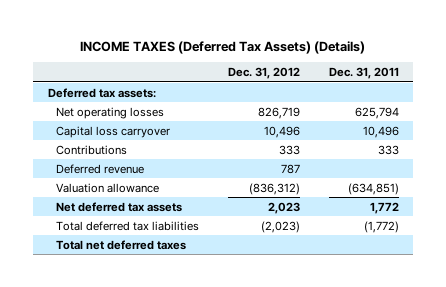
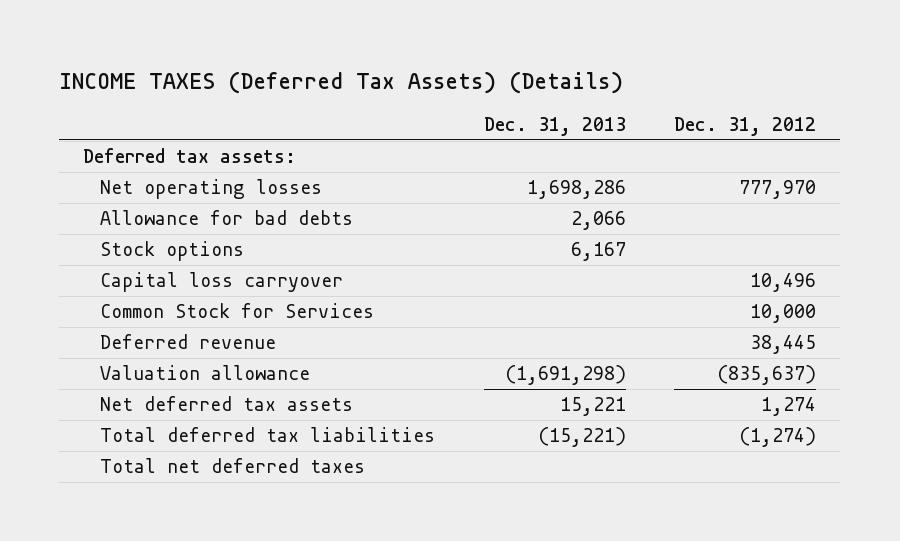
[328,67,399,80] Dec. 31, 2011 -> none
none -> [483,116,626,136] Dec. 31, 2013
[257,106,300,119] 826,719 -> [739,180,817,200] 777,970
none -> [100,210,354,226] Allowance for bad debts
none -> [100,241,245,262] Stock options
[55,144,127,155] Contributions -> none
none -> [100,303,375,319] Common Stock for Services
[280,163,300,174] 787 -> [750,335,817,355] 38,445
[248,182,300,195] (836,312) -> [717,365,817,386] (835,637)
[267,201,300,214] 2,023 -> [761,397,817,417] 1,274
[260,220,300,233] (2,023) -> [739,427,817,448] (1,274)

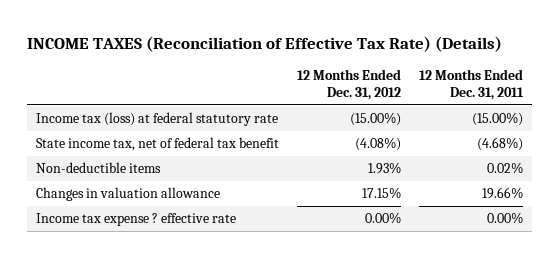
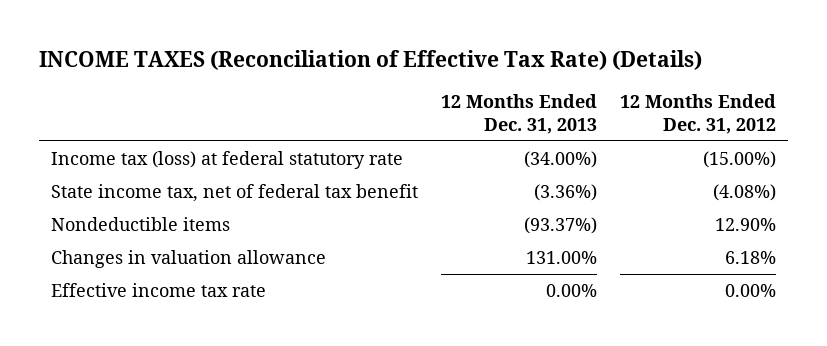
[418,69,524,100] 12 Months Ended Dec. 31, 2011 -> none
none -> [440,94,597,134] 12 Months Ended Dec. 31, 2013
[35,162,161,174] Non-deductible items -> [50,216,230,231] Nondeductible items
[367,162,401,175] 1.93% -> [715,217,777,231] 12.90%
[361,187,401,200] 17.15% -> [725,250,777,264] 6.18%
[35,213,236,227] Income tax expense ? effective rate -> [50,282,266,297] Effective income tax rate

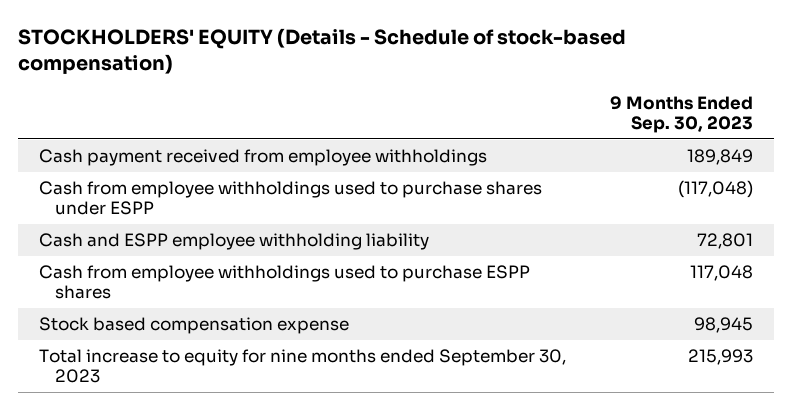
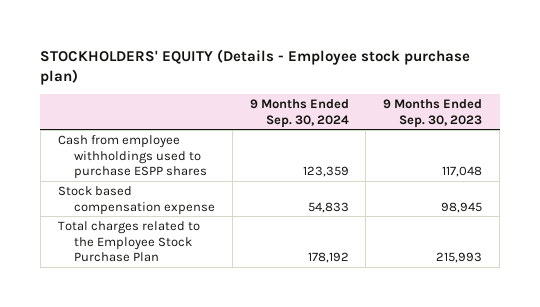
[17,27,626,75] STOCKHOLDERS' EQUITY (Details - Schedule of stock-based compensation) -> [40,48,471,86] STOCKHOLDERS' EQUITY (Details - Employee stock purchase plan)
none -> [249,99,349,128] 9 Months Ended Sep. 30, 2024
[39,149,488,167] Cash payment received from employee withholdings -> none
[39,181,543,216] Cash from employee withholdings used to purchase shares under ESPP -> none
[39,233,430,251] Cash and ESPP employee withholding liability -> none
[39,349,567,384] Total increase to equity for nine months ended September 30, 2023 -> [57,220,200,263] Total charges related to the Employee Stock Purchase Plan

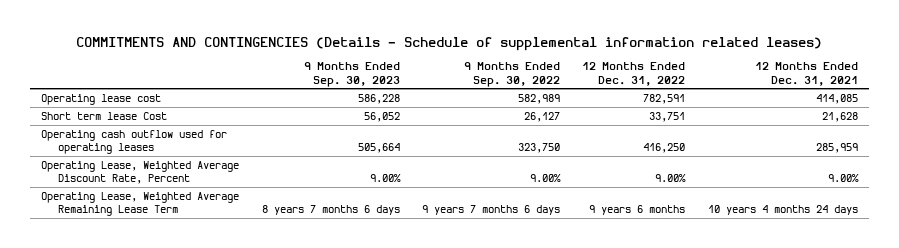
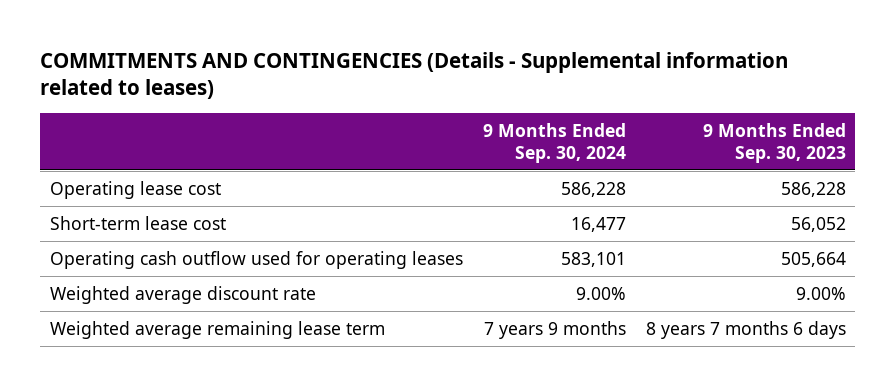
[76,36,823,51] COMMITMENTS AND CONTINGENCIES (Details - Schedule of supplemental information related leases) -> [40,51,789,100] COMMITMENTS AND CONTINGENCIES (Details - Supplemental information related to leases)
[463,62,560,87] 9 Months Ended Sep. 30, 2022 -> none
[582,62,686,86] 12 Months Ended Dec. 31, 2022 -> none
[754,62,858,86] 12 Months Ended Dec. 31, 2021 -> none
none -> [482,122,626,163] 9 Months Ended Sep. 30, 2024
[41,111,168,120] Short term lease Cost -> [50,215,227,230] Short-term lease cost
[41,160,240,185] Operating Lease, Weighted Average Discount Rate, Percent -> [50,285,317,304] Weighted average discount rate
[41,191,240,217] Operating Lease, Weighted Average Remaining Lease Term -> [50,320,386,339] Weighted average remaining lease term

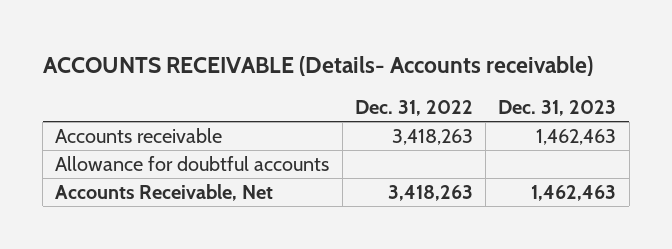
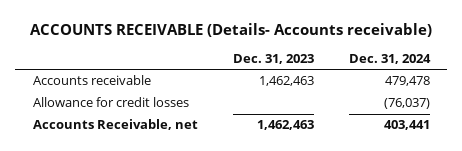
[354,100,473,117] Dec. 31, 2022 -> none
none -> [348,53,431,64] Dec. 31, 2024
[55,156,330,172] Allowance for doubtful accounts -> [32,97,189,108] Allowance for credit losses
[55,184,274,202] Accounts Receivable, Net -> [32,119,198,131] Accounts Receivable, net

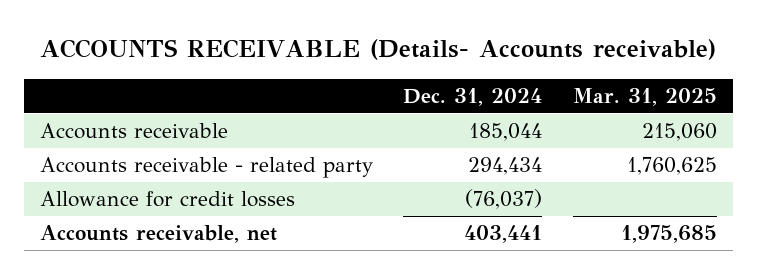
[232,53,314,64] Dec. 31, 2023 -> none
none -> [573,87,718,106] Mar. 31, 2025
[384,76,430,87] 479,478 -> [469,123,543,142] 185,044
none -> [39,157,373,179] Accounts receivable - related party
[32,119,198,131] Accounts Receivable, net -> [39,225,277,244] Accounts receivable, net

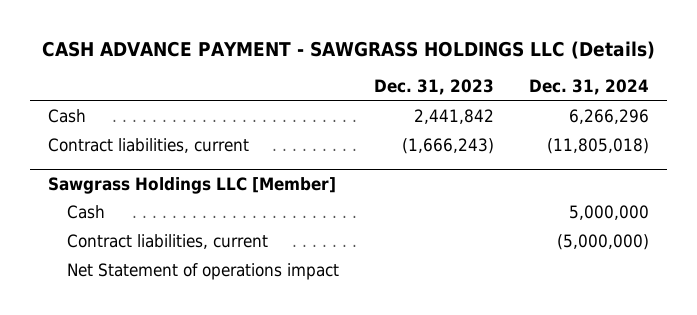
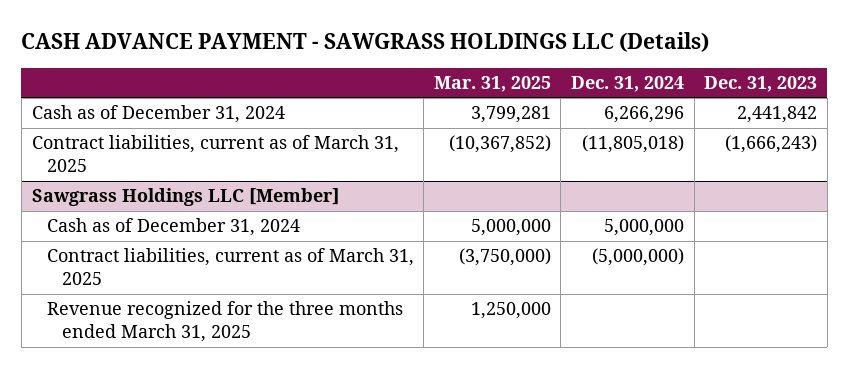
none -> [433,75,551,92] Mar. 31, 2025
[47,109,86,124] Cash -> [31,105,285,124] Cash as of December 31, 2024
[47,138,249,154] Contract liabilities, current -> [31,135,399,173] Contract liabilities, current as of March 31, 2025
[67,205,106,220] Cash -> [46,218,300,237] Cash as of December 31, 2024
[67,234,269,250] Contract liabilities, current -> [46,248,414,286] Contract liabilities, current as of March 31, 2025
[67,263,340,281] Net Statement of operations impact -> [46,301,403,343] Revenue recognized for the three months ended March 31, 2025

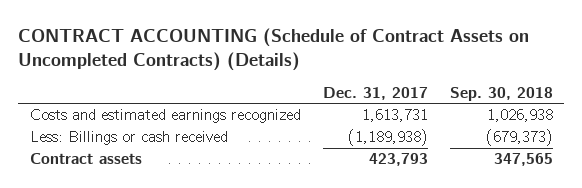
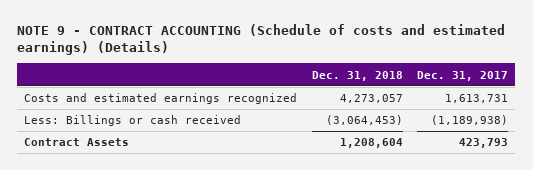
[18,28,530,72] CONTRACT ACCOUNTING (Schedule of Contract Assets on Uncompleted Contracts) (Details) -> [17,23,506,56] NOTE 9 - CONTRACT ACCOUNTING (Schedule of costs and estimated earnings) (Details)
[449,86,553,101] Sep. 30, 2018 -> none
none -> [311,70,403,81] Dec. 31, 2018
[29,153,142,165] Contract assets -> [24,138,130,147] Contract Assets

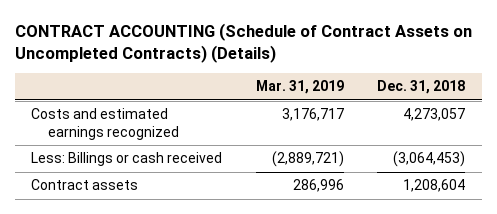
[17,23,506,56] NOTE 9 - CONTRACT ACCOUNTING (Schedule of costs and estimated earnings) (Details) -> [14,22,472,63] CONTRACT ACCOUNTING (Schedule of Contract Assets on Uncompleted Contracts) (Details)
[417,70,509,81] Dec. 31, 2017 -> none
none -> [255,80,344,95] Mar. 31, 2019
[24,138,130,147] Contract Assets -> [31,179,139,191] Contract assets

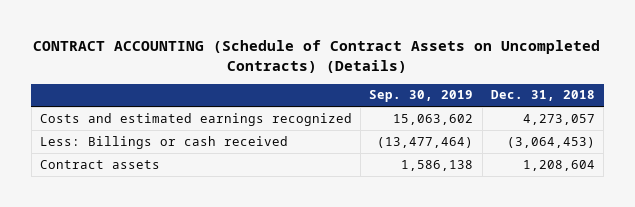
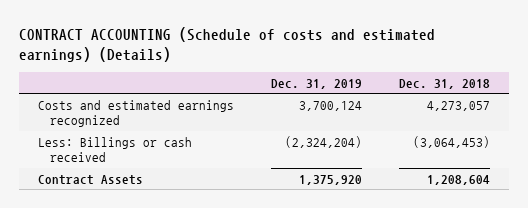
[33,40,601,73] CONTRACT ACCOUNTING (Schedule of Contract Assets on Uncompleted Contracts) (Details) -> [19,27,436,62] CONTRACT ACCOUNTING (Schedule of costs and estimated earnings) (Details)
[369,90,474,103] Sep. 30, 2019 -> none
none -> [270,78,362,89] Dec. 31, 2019
[40,159,161,169] Contract assets -> [37,174,143,185] Contract Assets

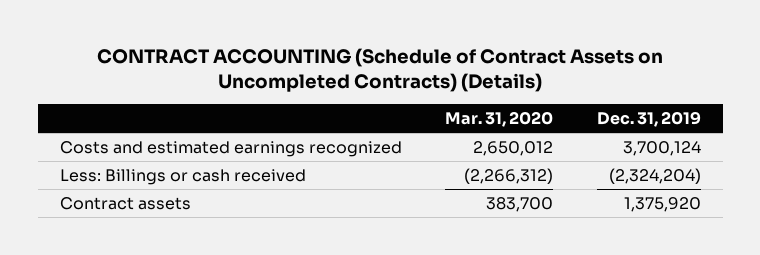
[19,27,436,62] CONTRACT ACCOUNTING (Schedule of costs and estimated earnings) (Details) -> [97,47,664,92] CONTRACT ACCOUNTING (Schedule of Contract Assets on Uncompleted Contracts) (Details)
[399,78,491,89] Dec. 31, 2018 -> none
none -> [445,111,554,128] Mar. 31, 2020
[37,174,143,185] Contract Assets -> [59,196,191,210] Contract assets

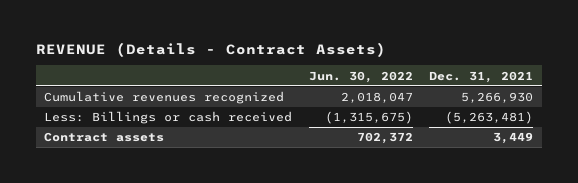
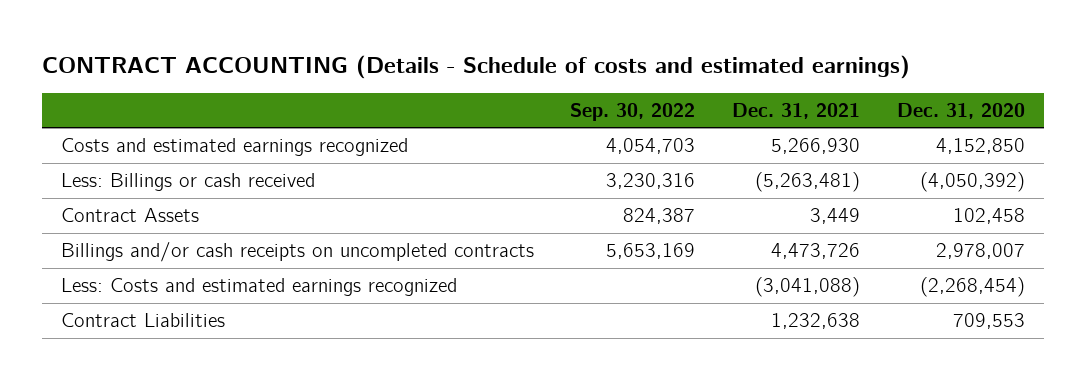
[35,41,386,57] REVENUE (Details - Contract Assets) -> [42,54,911,79] CONTRACT ACCOUNTING (Details - Schedule of costs and estimated earnings)
[308,70,413,83] Jun. 30, 2022 -> none
none -> [570,102,696,121] Sep. 30, 2022
none -> [897,102,1026,119] Dec. 31, 2020
[44,91,285,105] Cumulative revenues recognized -> [60,138,408,157] Costs and estimated earnings recognized
[44,132,165,143] Contract assets -> [60,208,199,223] Contract Assets
none -> [60,242,534,263] Billings and/or cash receipts on uncompleted contracts
none -> [60,278,457,297] Less: Costs and estimated earnings recognized
none -> [60,313,225,328] Contract Liabilities

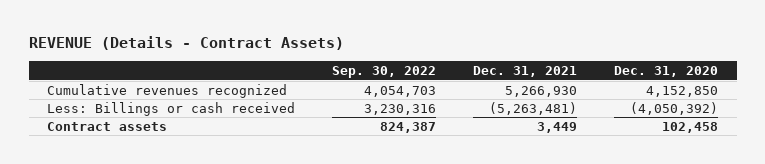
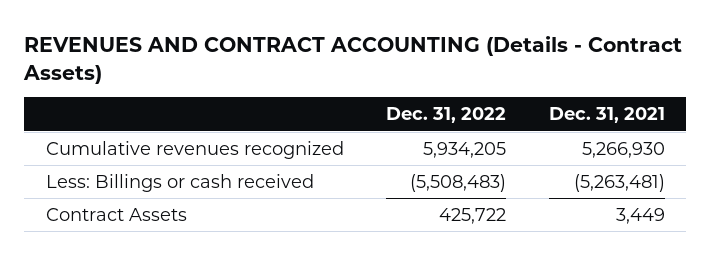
[28,36,344,51] REVENUE (Details - Contract Assets) -> [23,36,683,84] REVENUES AND CONTRACT ACCOUNTING (Details - Contract Assets)
[332,66,437,79] Sep. 30, 2022 -> none
[614,66,719,78] Dec. 31, 2020 -> none
none -> [386,107,507,124] Dec. 31, 2022
[47,121,168,131] Contract assets -> [45,207,187,221] Contract Assets

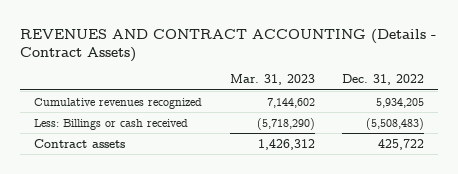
[548,107,665,124] Dec. 31, 2021 -> none
none -> [229,74,315,86] Mar. 31, 2023
[45,207,187,221] Contract Assets -> [34,138,126,148] Contract assets

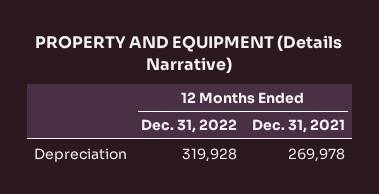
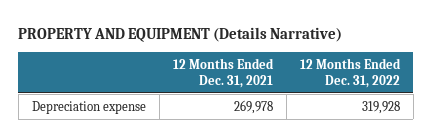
[33,147,127,162] Depreciation -> [31,101,146,115] Depreciation expense

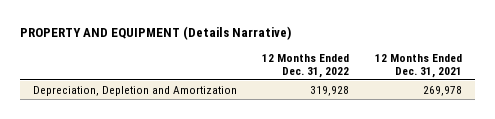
[31,101,146,115] Depreciation expense -> [32,85,237,96] Depreciation, Depletion and Amortization

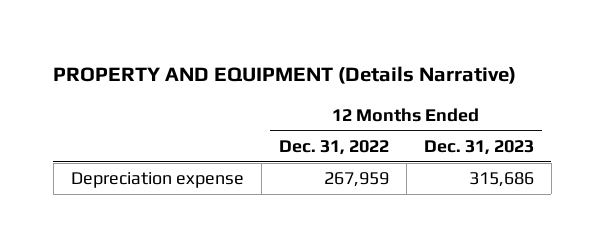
[375,53,463,78] 12 Months Ended Dec. 31, 2021 -> none
none -> [423,139,534,155] Dec. 31, 2023
[32,85,237,96] Depreciation, Depletion and Amortization -> [70,172,244,189] Depreciation expense
[310,85,350,96] 319,928 -> [323,172,389,188] 267,959

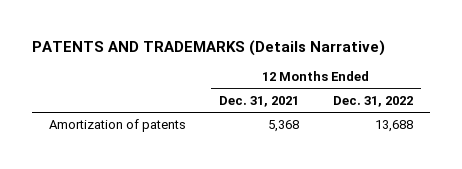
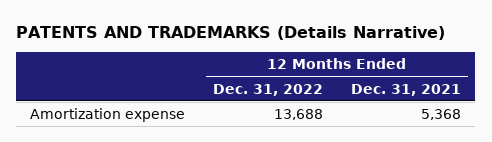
[48,119,186,133] Amortization of patents -> [30,108,186,123] Amortization expense

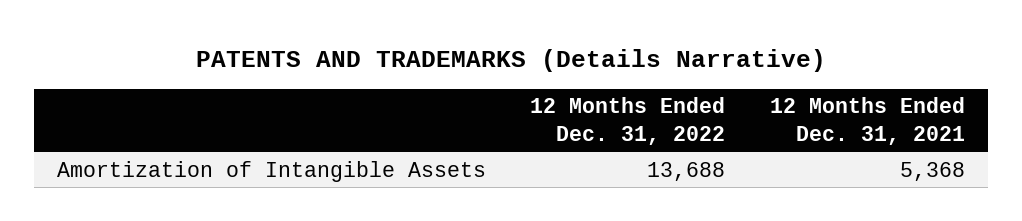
[30,108,186,123] Amortization expense -> [56,160,486,182] Amortization of Intangible Assets

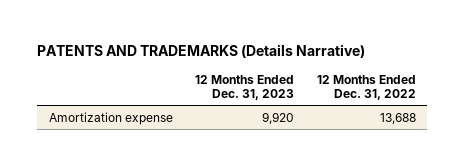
[770,97,966,145] 12 Months Ended Dec. 31, 2021 -> none
none -> [195,74,295,101] 12 Months Ended Dec. 31, 2023
[56,160,486,182] Amortization of Intangible Assets -> [48,111,173,125] Amortization expense

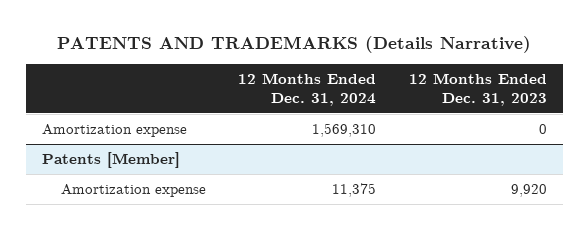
[316,74,416,101] 12 Months Ended Dec. 31, 2022 -> none
none -> [238,72,377,107] 12 Months Ended Dec. 31, 2024
none -> [41,123,187,137] Amortization expense
none -> [41,151,180,168] Patents [Member]

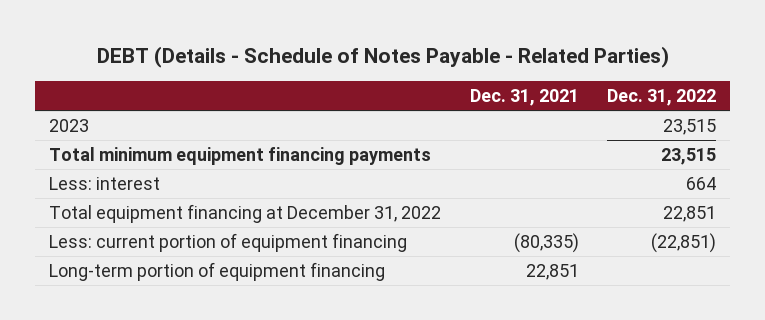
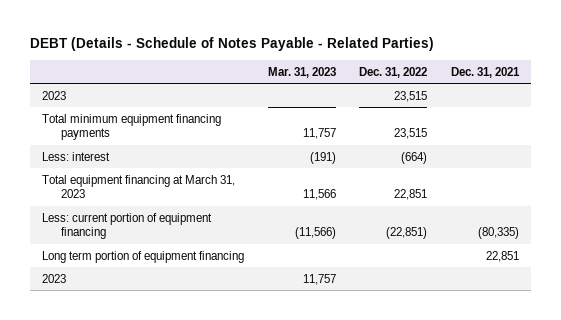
none -> [267,66,336,78] Mar. 31, 2023
[686,176,717,190] 664 -> [401,151,428,164] (664)
[49,203,442,223] Total equipment financing at December 31, 2022 -> [41,174,235,199] Total equipment financing at March 31, 2023
[49,261,386,281] Long-term portion of equipment financing -> [41,250,244,263] Long term portion of equipment financing
none -> [41,273,66,283] 2023

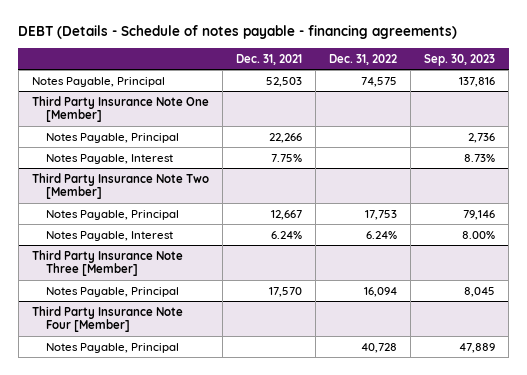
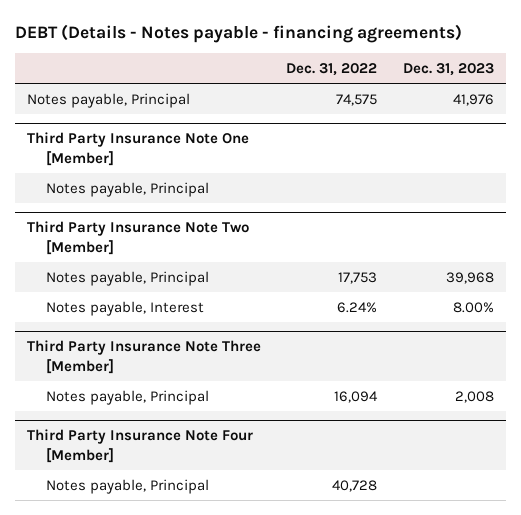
[18,25,458,40] DEBT (Details - Schedule of notes payable - financing agreements) -> [14,24,462,44] DEBT (Details - Notes payable - financing agreements)
[235,53,302,65] Dec. 31, 2021 -> none
[424,53,496,66] Sep. 30, 2023 -> none
none -> [402,62,494,76] Dec. 31, 2023
[31,76,165,87] Notes Payable, Principal -> [27,92,191,108] Notes payable, Principal
[45,153,173,164] Notes Payable, Interest -> none
[45,132,179,143] Notes Payable, Principal -> [45,181,209,197] Notes payable, Principal
[45,209,179,220] Notes Payable, Principal -> [45,270,209,286] Notes payable, Principal
[45,230,173,241] Notes Payable, Interest -> [45,300,204,316] Notes payable, Interest
[45,286,179,297] Notes Payable, Principal -> [45,389,209,405] Notes payable, Principal
[45,342,179,353] Notes Payable, Principal -> [45,478,209,494] Notes payable, Principal

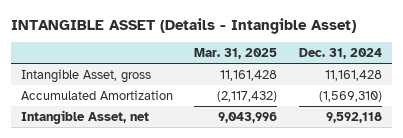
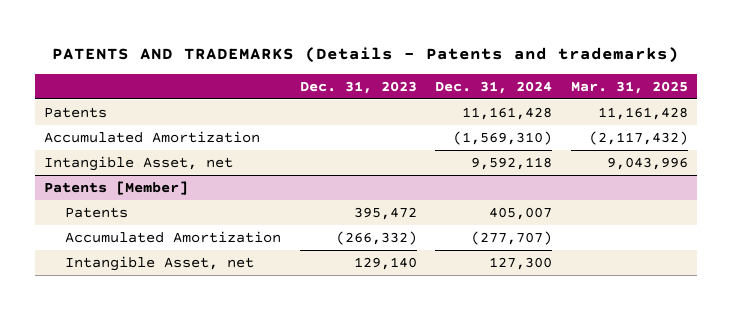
[10,18,356,35] INTANGIBLE ASSET (Details - Intangible Asset) -> [52,46,680,63] PATENTS AND TRADEMARKS (Details - Patents and trademarks)
none -> [299,80,417,94] Dec. 31, 2023
[21,68,152,83] Intangible Asset, gross -> [44,106,108,118] Patents
none -> [44,180,189,195] Patents [Member]
none -> [65,206,129,218] Patents
none -> [65,230,282,243] Accumulated Amortization
none -> [65,255,255,271] Intangible Asset, net

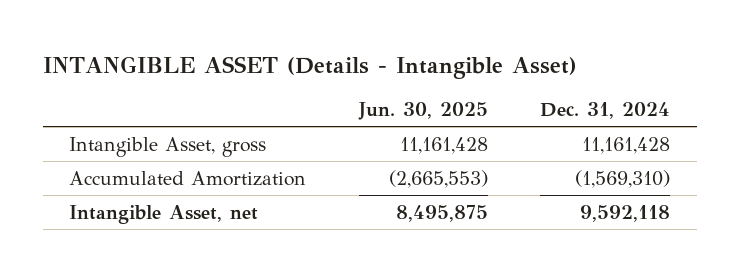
[52,46,680,63] PATENTS AND TRADEMARKS (Details - Patents and trademarks) -> [42,56,577,80] INTANGIBLE ASSET (Details - Intangible Asset)
[299,80,417,94] Dec. 31, 2023 -> none
[571,80,689,94] Mar. 31, 2025 -> none
none -> [357,102,488,121] Jun. 30, 2025
[44,106,108,118] Patents -> [68,136,266,157] Intangible Asset, gross
[44,180,189,195] Patents [Member] -> none
[65,206,129,218] Patents -> none
[65,230,282,243] Accumulated Amortization -> none
[65,255,255,271] Intangible Asset, net -> none

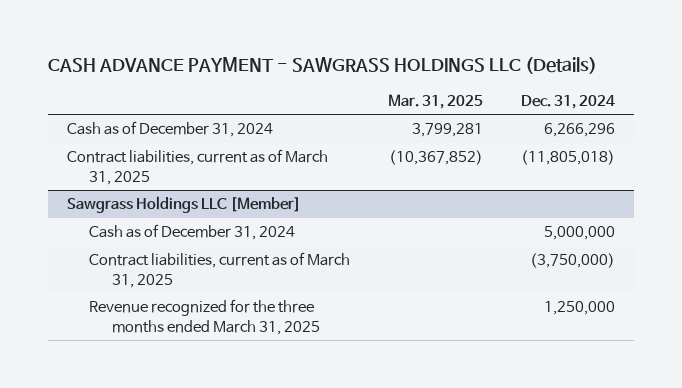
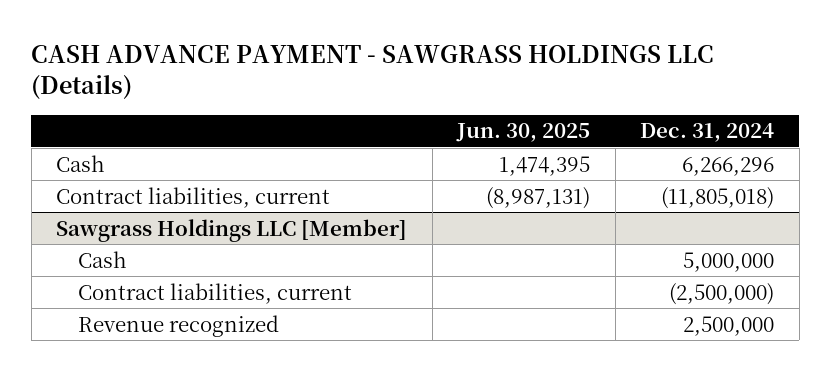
[388,93,484,109] Mar. 31, 2025 -> none
none -> [456,123,591,143] Jun. 30, 2025
[66,121,273,138] Cash as of December 31, 2024 -> [56,154,106,172] Cash
[66,149,328,185] Contract liabilities, current as of March 31, 2025 -> [56,186,331,208] Contract liabilities, current
[89,224,296,241] Cash as of December 31, 2024 -> [78,250,128,268] Cash
[89,252,351,288] Contract liabilities, current as of March 31, 2025 -> [78,282,353,304] Contract liabilities, current
[530,253,616,269] (3,750,000) -> [669,282,775,305] (2,500,000)
[89,299,320,335] Revenue recognized for the three months ended March 31, 2025 -> [78,314,280,337] Revenue recognized
[544,301,616,316] 1,250,000 -> [683,315,775,336] 2,500,000

